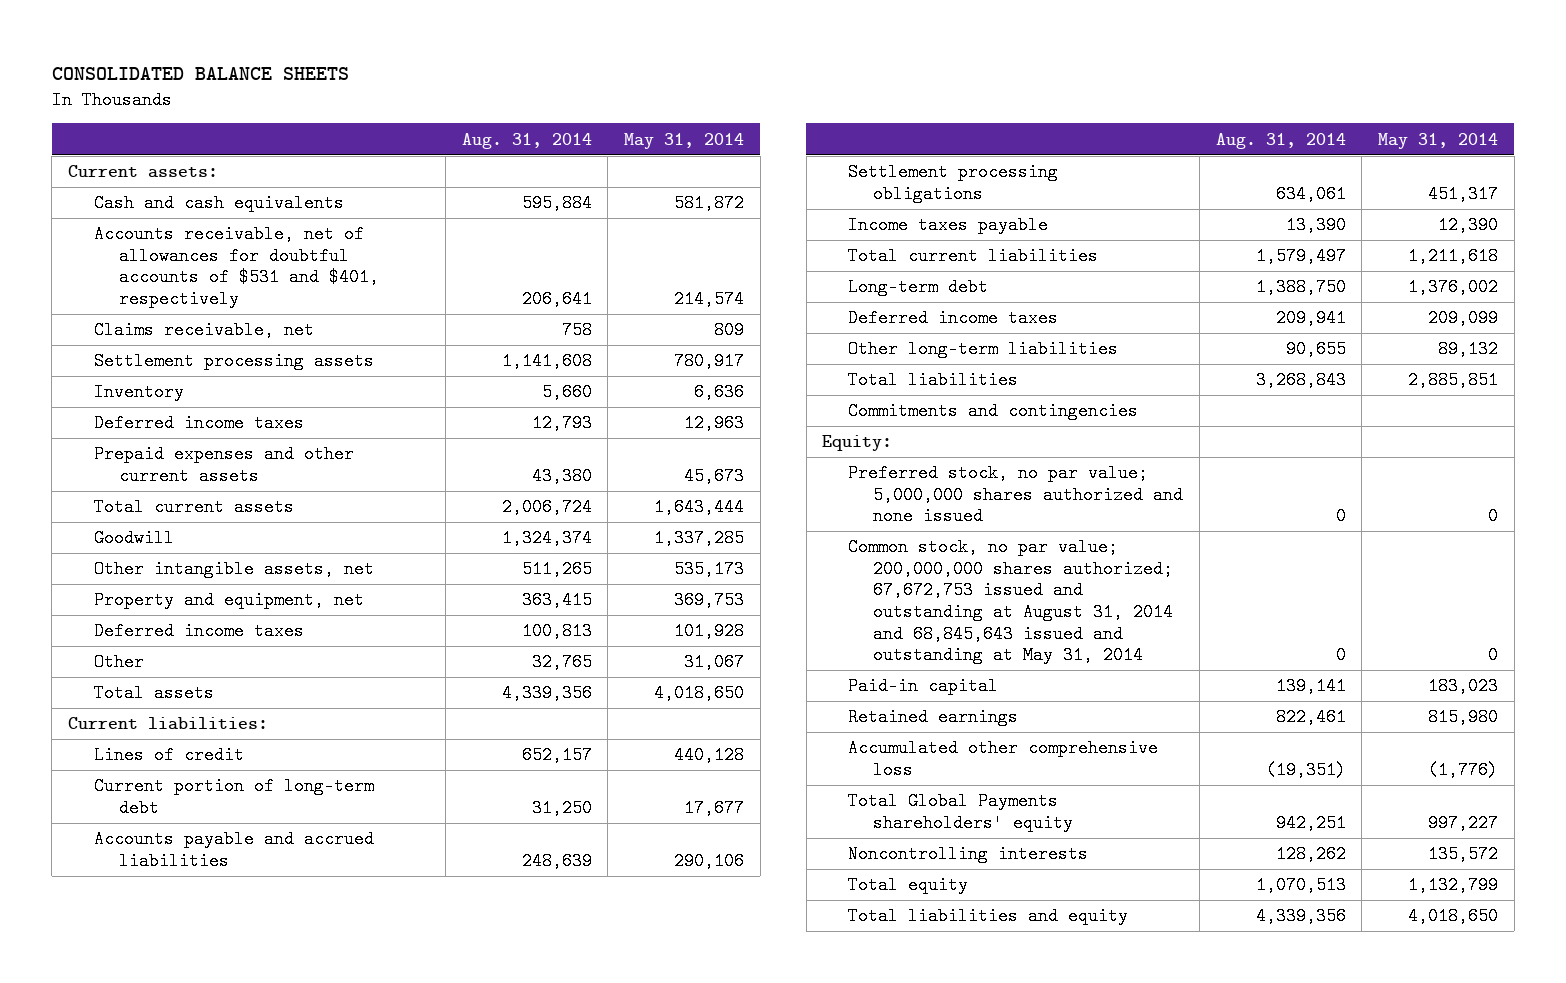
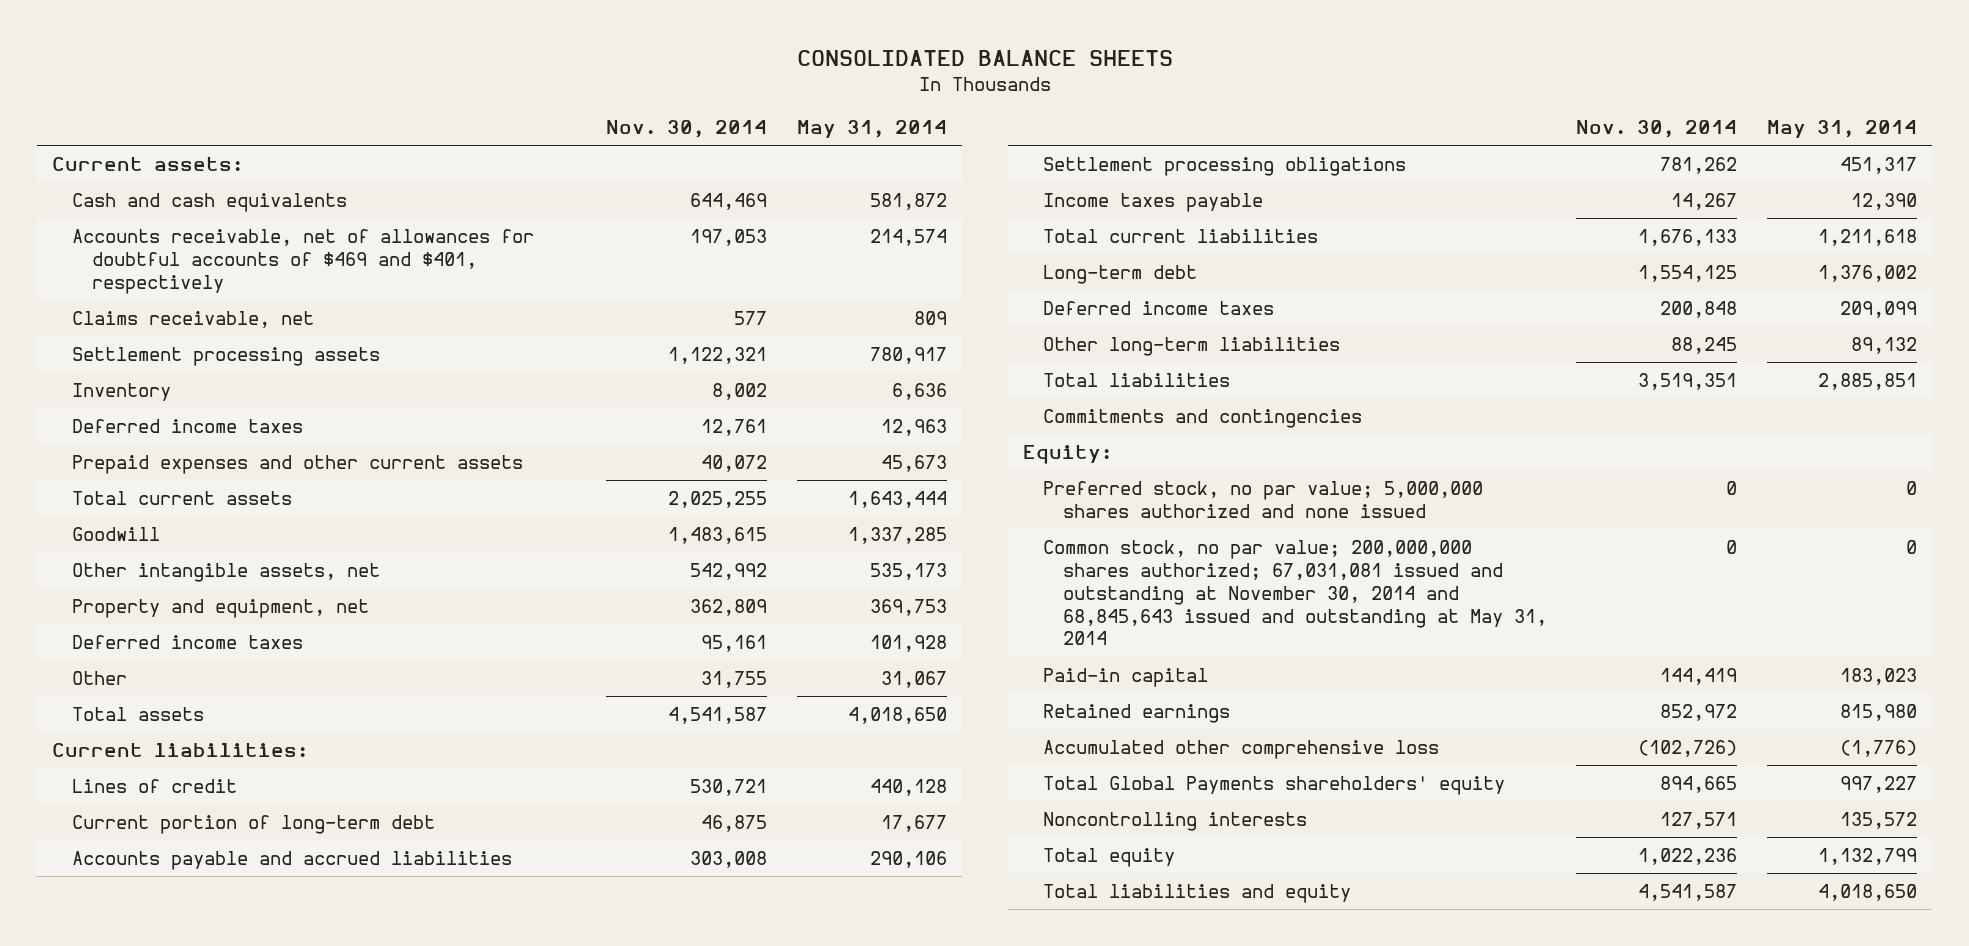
[461,132,592,149] Aug. 31, 2014 -> none
none -> [605,120,767,139] Nov. 30, 2014
[93,225,380,309] Accounts receivable, net of allowances for doubtful accounts of $531 and $401, respectively -> [71,229,534,294] Accounts receivable, net of allowances for doubtful accounts of $469 and $401, respectively
[847,538,1174,665] Common stock, no par value; 200,000,000 shares authorized; 67,672,753 issued and outstanding at August 31, 2014 and 68,845,643 issued and outstanding at May 31, 2014 -> [1042,540,1547,646] Common stock, no par value; 200,000,000 shares authorized; 67,031,081 issued and outstanding at November 30, 2014 and 68,845,643 issued and outstanding at May 31, 2014

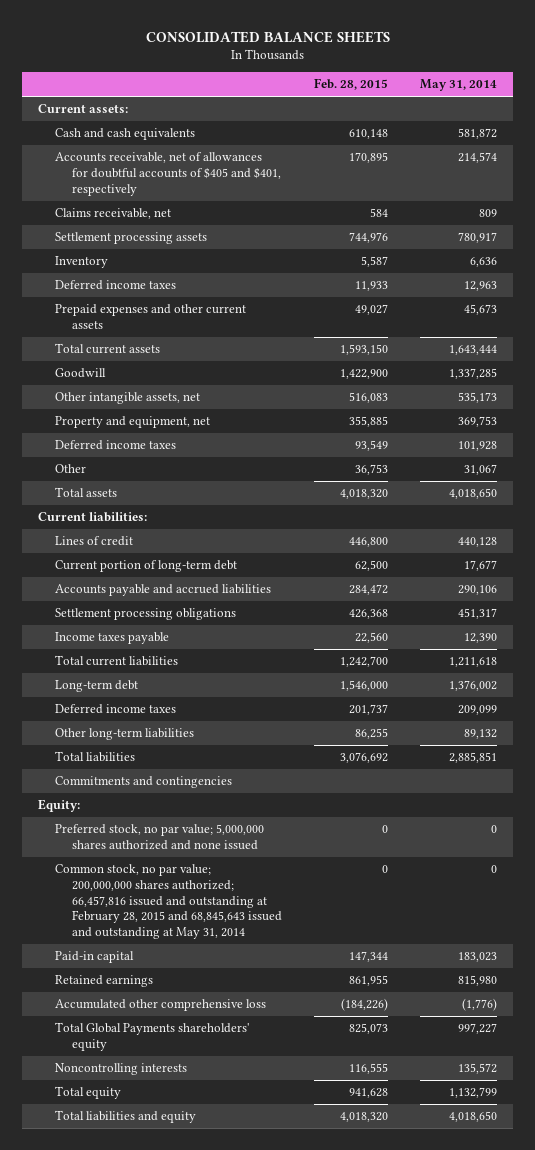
[605,120,767,139] Nov. 30, 2014 -> none
none -> [313,78,388,91] Feb. 28, 2015
[71,229,534,294] Accounts receivable, net of allowances for doubtful accounts of $469 and $401, respectively -> [54,152,281,196] Accounts receivable, net of allowances for doubtful accounts of $405 and $401, respectively
[1042,540,1547,646] Common stock, no par value; 200,000,000 shares authorized; 67,031,081 issued and outstanding at November 30, 2014 and 68,845,643 issued and outstanding at May 31, 2014 -> [54,864,282,939] Common stock, no par value; 200,000,000 shares authorized; 66,457,816 issued and outstanding at February 28, 2015 and 68,845,643 issued and outstanding at May 31, 2014

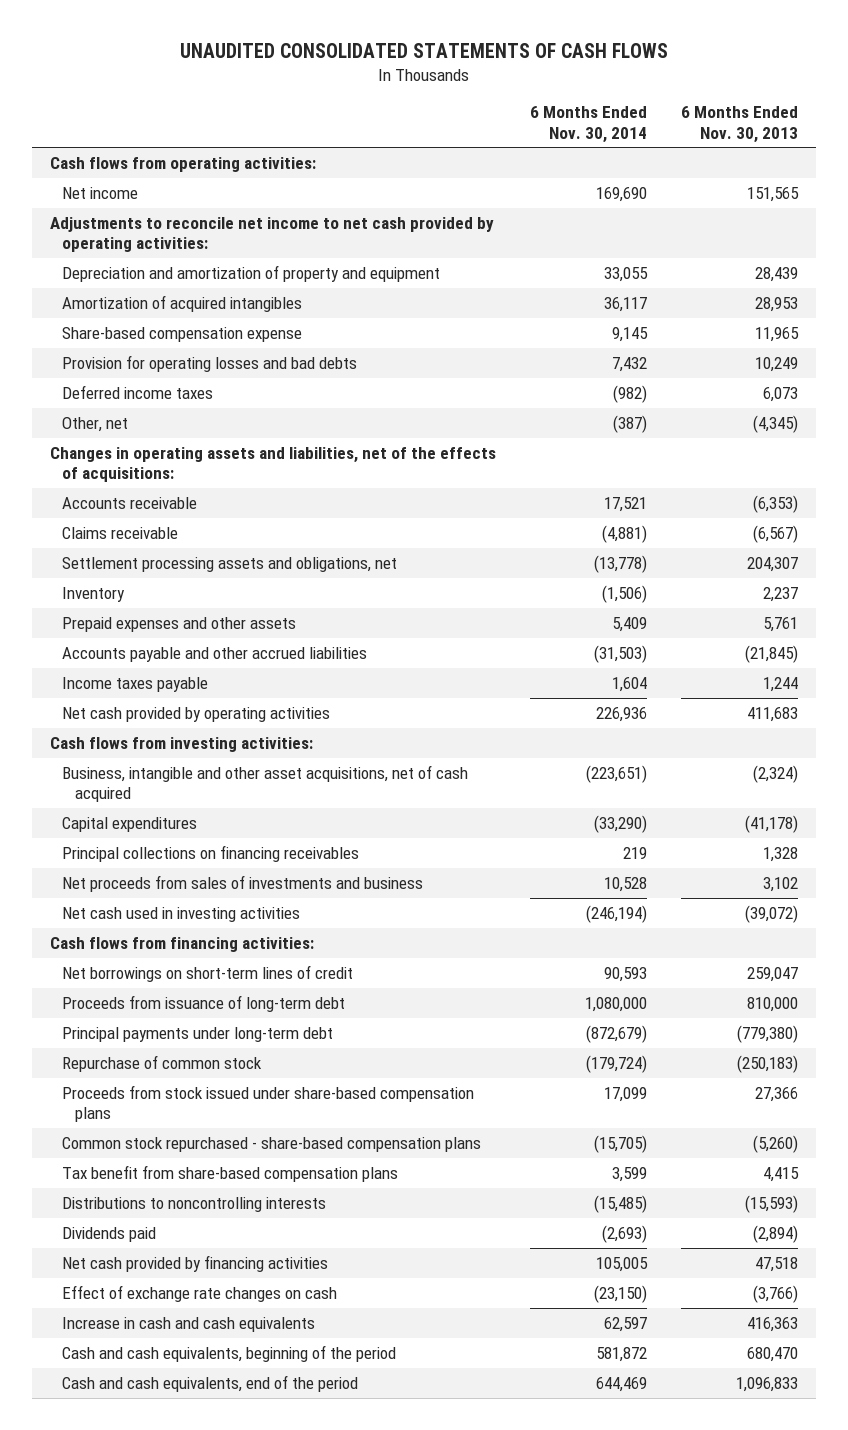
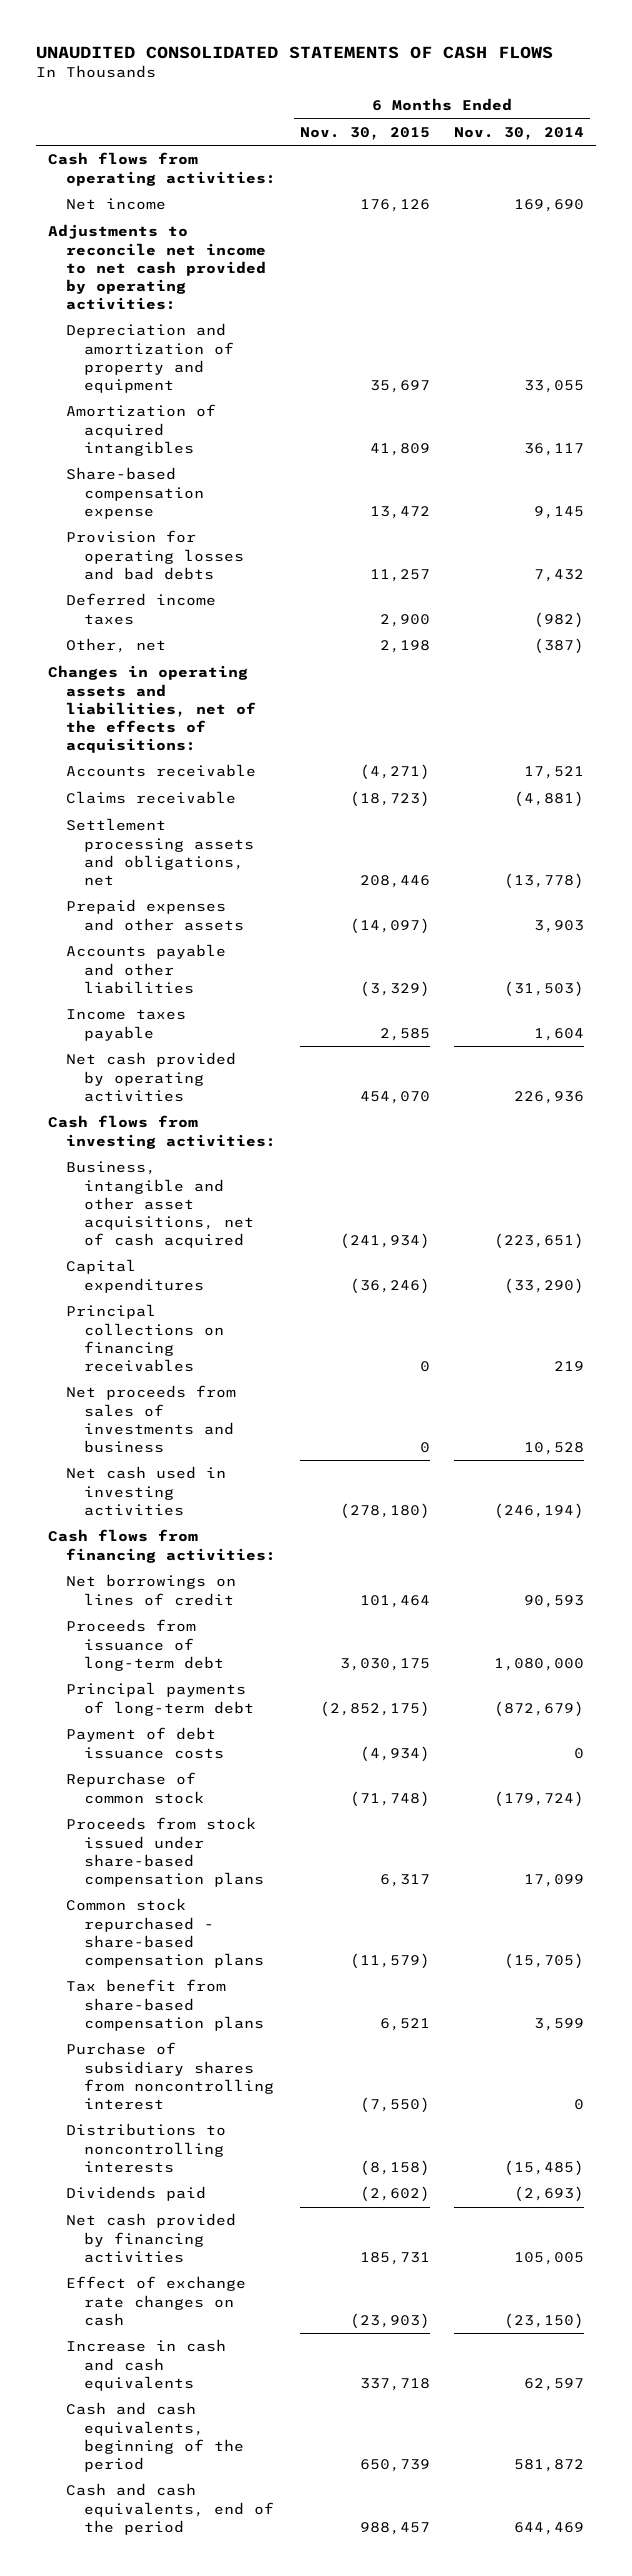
[681,106,799,143] 6 Months Ended Nov. 30, 2013 -> none
none -> [300,126,431,140] Nov. 30, 2015
[62,586,126,602] Inventory -> none
[612,616,648,632] 5,409 -> [533,919,584,933] 3,903
[62,646,368,662] Accounts payable and other accrued liabilities -> [66,944,227,994] Accounts payable and other liabilities
[62,964,354,982] Net borrowings on short-term lines of credit -> [66,1574,237,1606] Net borrowings on lines of credit
[62,1026,334,1042] Principal payments under long-term debt -> [66,1682,255,1716] Principal payments of long-term debt
none -> [66,1727,225,1759] Payment of debt issuance costs
none -> [66,2042,275,2110] Purchase of subsidiary shares from noncontrolling interest

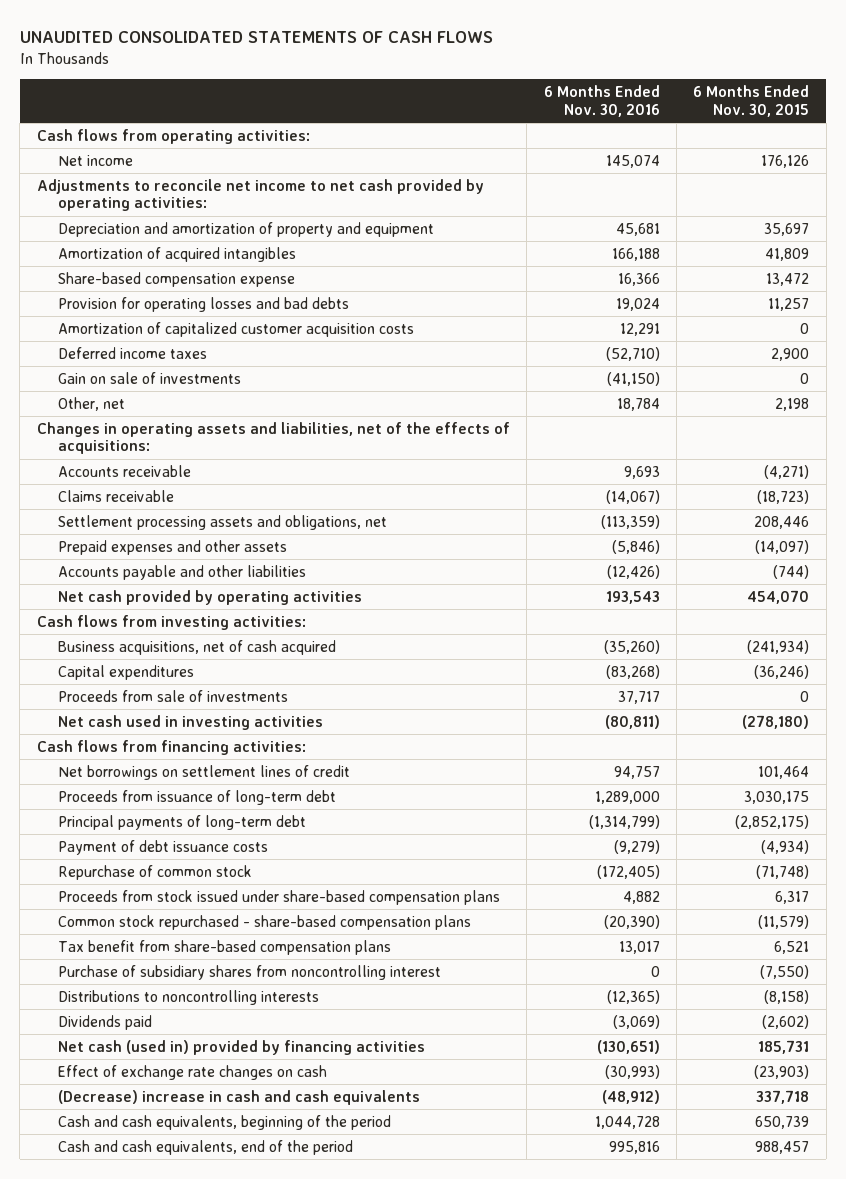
[453,126,584,140] Nov. 30, 2014 -> none
none -> [543,85,660,117] 6 Months Ended Nov. 30, 2016
none -> [57,321,414,337] Amortization of capitalized customer acquisition costs
none -> [57,371,241,384] Gain on sale of investments
[66,1009,187,1041] Income taxes payable -> none
[360,980,431,997] (3,329) -> [773,564,810,579] (744)
[66,1161,255,1248] Business, intangible and other asset acquisitions, net of cash acquired -> [57,639,336,655] Business acquisitions, net of cash acquired
[66,1304,225,1372] Principal collections on financing receivables -> none
[66,1385,237,1453] Net proceeds from sales of investments and business -> [57,689,288,702] Proceeds from sale of investments
[66,1574,237,1606] Net borrowings on lines of credit -> [57,764,350,780] Net borrowings on settlement lines of credit
[66,2213,237,2263] Net cash provided by financing activities -> [57,1039,425,1055] Net cash (used in) provided by financing activities
[66,2339,227,2391] Increase in cash and cash equivalents -> [57,1089,420,1105] (Decrease) increase in cash and cash equivalents

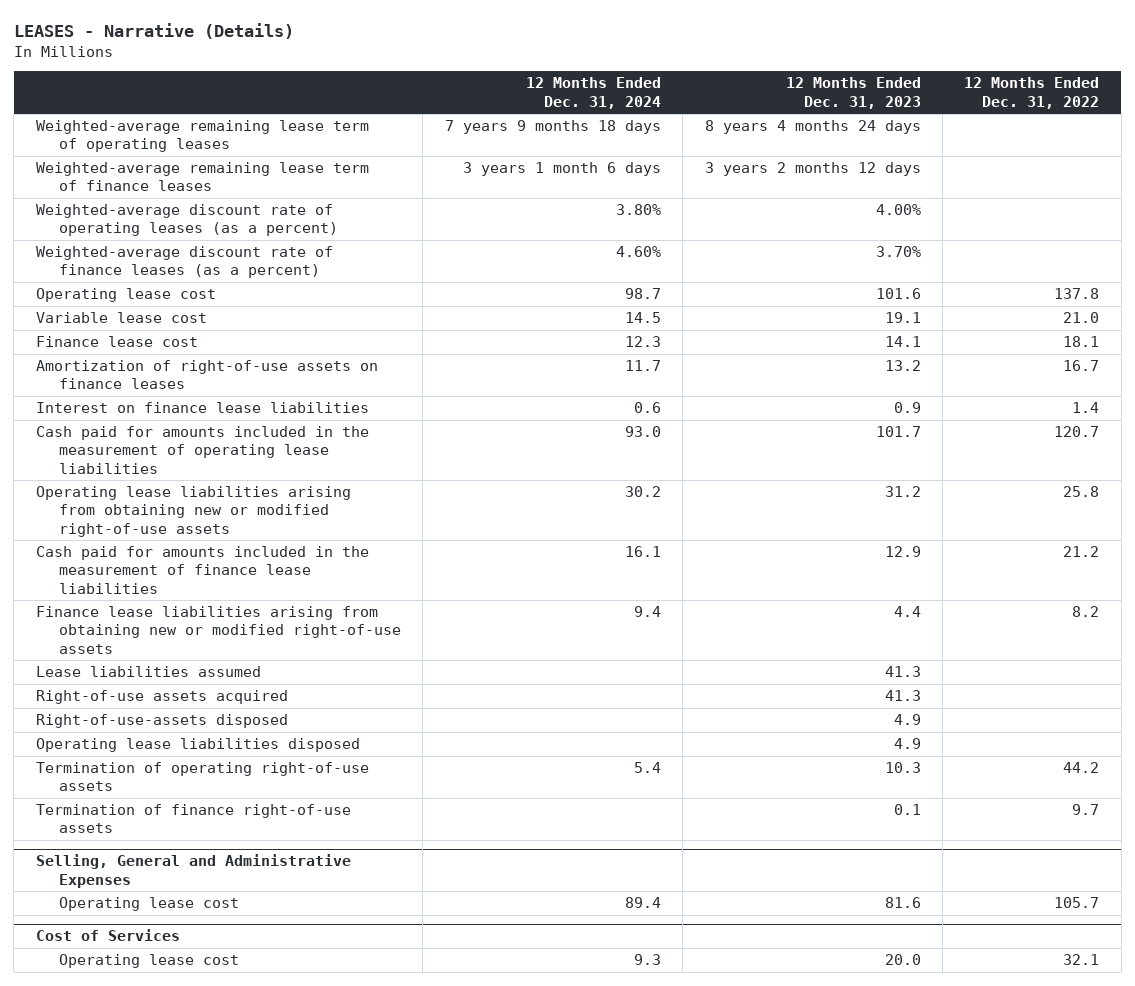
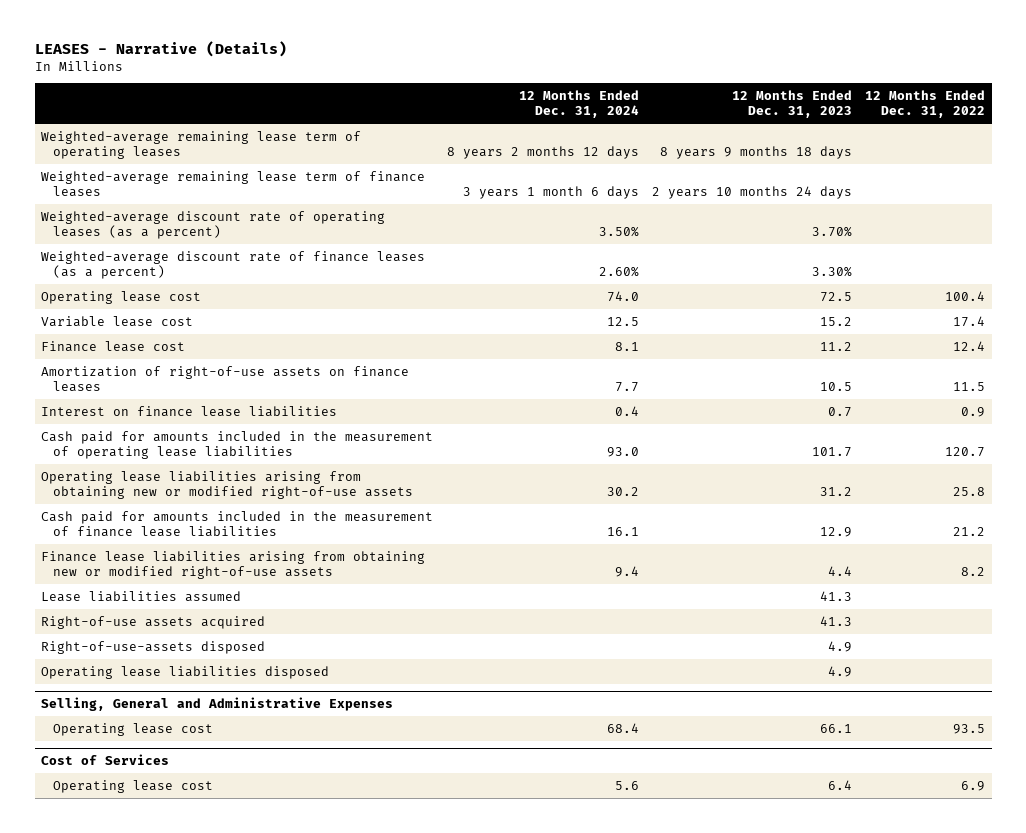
[444,120,661,135] 7 years 9 months 18 days -> [446,145,639,159] 8 years 2 months 12 days
[704,120,921,135] 8 years 4 months 24 days -> [659,145,852,159] 8 years 9 months 18 days
[704,162,921,177] 3 years 2 months 12 days -> [651,185,852,199] 2 years 10 months 24 days
[615,204,661,216] 3.80% -> [598,225,639,237] 3.50%
[875,204,921,216] 4.00% -> [811,225,852,237] 3.70%
[615,246,661,258] 4.60% -> [598,265,639,277] 2.60%
[875,246,921,258] 3.70% -> [811,265,852,277] 3.30%
[624,288,661,300] 98.7 -> [606,290,639,302] 74.0
[875,288,921,300] 101.6 -> [819,291,852,302] 72.5
[1054,288,1100,300] 137.8 -> [944,290,985,301] 100.4
[624,312,661,324] 14.5 -> [606,316,639,326] 12.5
[884,312,921,324] 19.1 -> [819,316,852,326] 15.2
[1063,312,1100,324] 21.0 -> [952,315,985,327] 17.4
[624,336,661,348] 12.3 -> [614,341,639,351] 8.1
[884,336,921,348] 14.1 -> [819,341,852,351] 11.2
[1063,336,1100,348] 18.1 -> [952,340,985,351] 12.4
[624,360,661,372] 11.7 -> [614,381,639,392] 7.7
[884,360,921,372] 13.2 -> [819,381,852,391] 10.5
[1063,360,1100,372] 16.7 -> [952,381,985,391] 11.5
[633,402,661,414] 0.6 -> [614,405,639,416] 0.4
[893,402,921,414] 0.9 -> [827,406,852,417] 0.7
[1072,402,1100,414] 1.4 -> [960,406,985,417] 0.9
[35,762,369,792] Termination of operating right-of-use assets -> none
[35,804,351,834] Termination of finance right-of-use assets -> none
[624,897,661,909] 89.4 -> [606,722,639,733] 68.4
[884,897,921,909] 81.6 -> [819,723,852,733] 66.1
[1054,897,1100,909] 105.7 -> [952,723,985,734] 93.5
[633,954,661,966] 9.3 -> [614,780,639,790] 5.6
[884,954,921,966] 20.0 -> [827,779,852,790] 6.4
[1063,954,1100,966] 32.1 -> [960,780,985,791] 6.9

